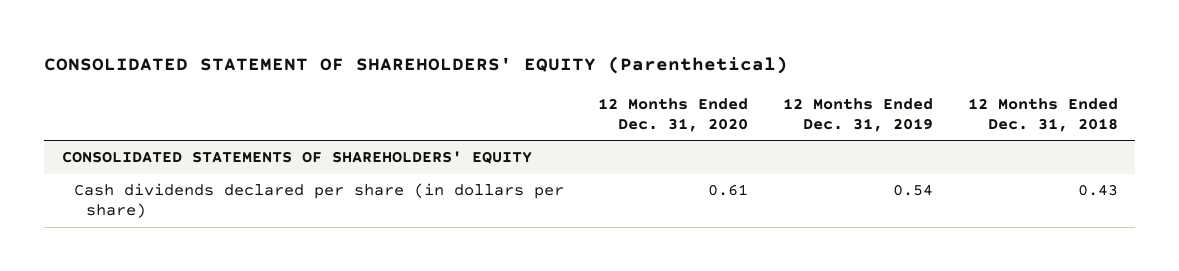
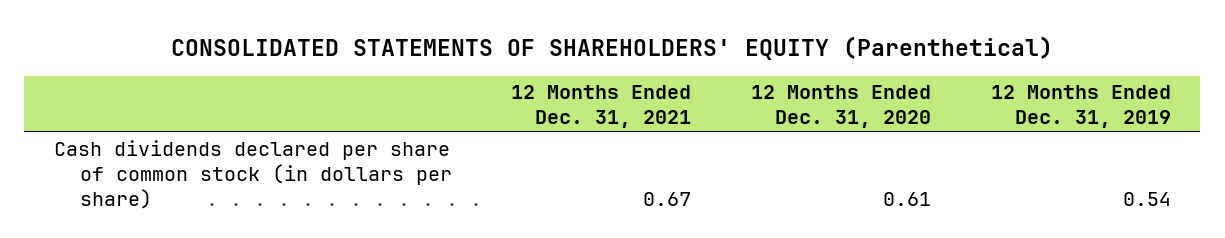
[44,56,789,75] CONSOLIDATED STATEMENT OF SHAREHOLDERS' EQUITY (Parenthetical) -> [171,35,1054,60] CONSOLIDATED STATEMENTS OF SHAREHOLDERS' EQUITY (Parenthetical)
[967,97,1118,132] 12 Months Ended Dec. 31, 2018 -> none
none -> [511,84,692,128] 12 Months Ended Dec. 31, 2021
[61,151,532,165] CONSOLIDATED STATEMENTS OF SHAREHOLDERS' EQUITY -> none
[73,183,564,219] Cash dividends declared per share (in dollars per share) -> [54,140,452,210] Cash dividends declared per share of common stock (in dollars per share)

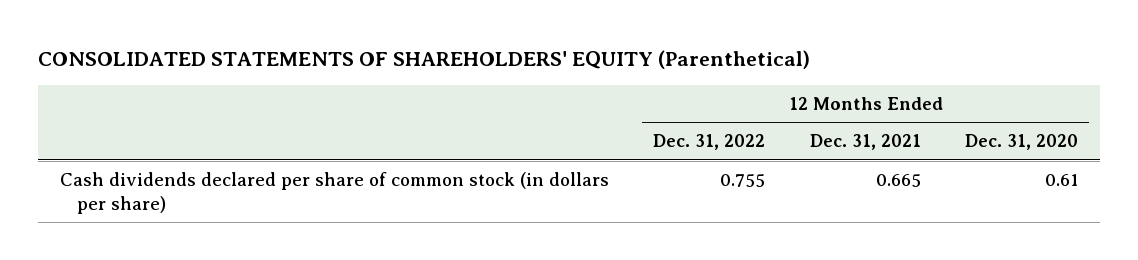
[990,84,1171,128] 12 Months Ended Dec. 31, 2019 -> none
none -> [653,134,766,151] Dec. 31, 2022
[643,192,692,207] 0.67 -> [875,174,921,188] 0.665

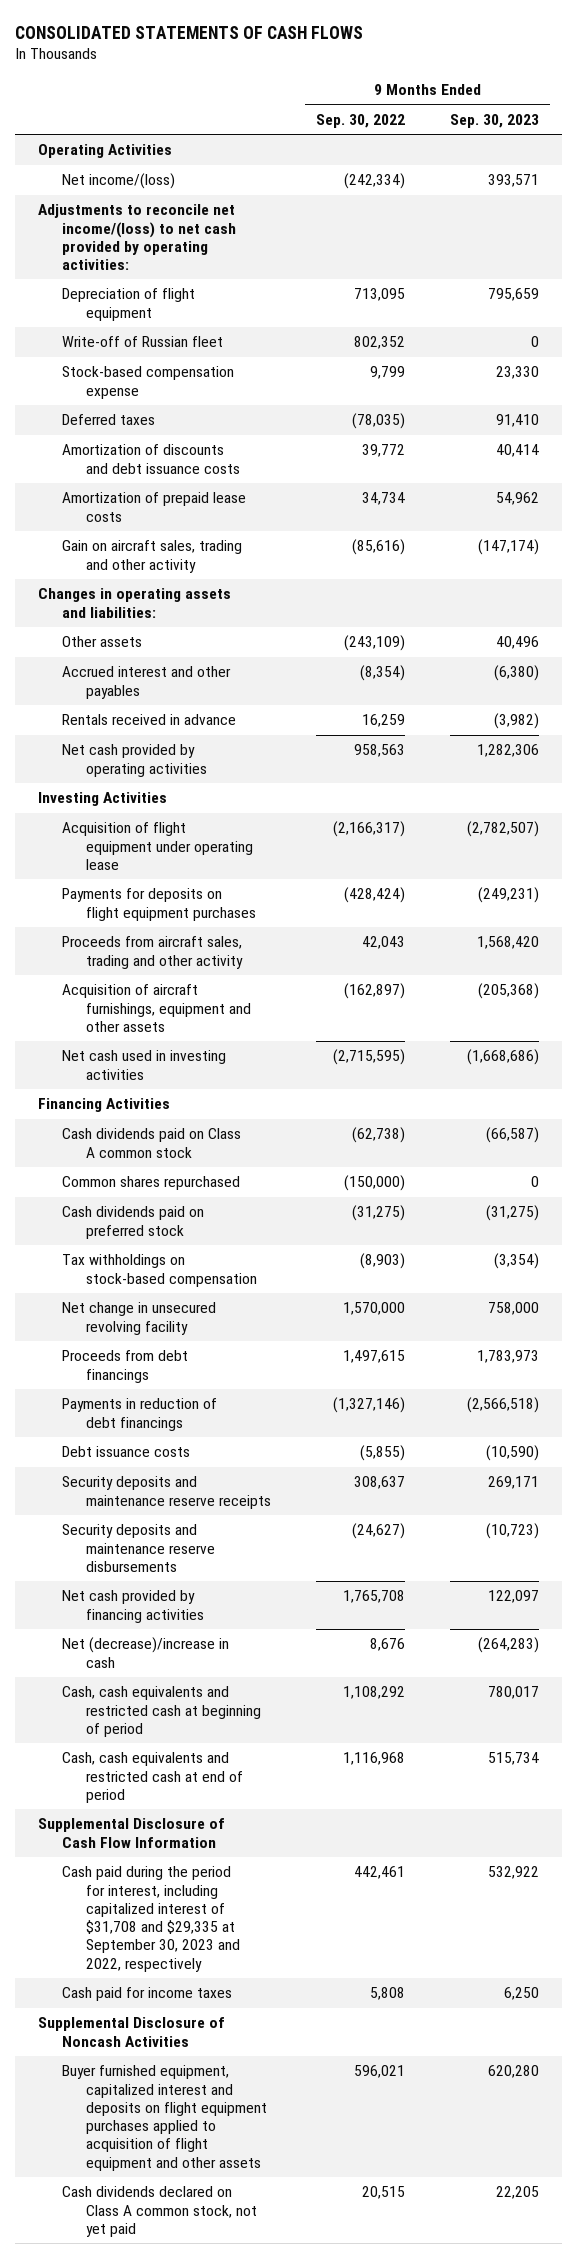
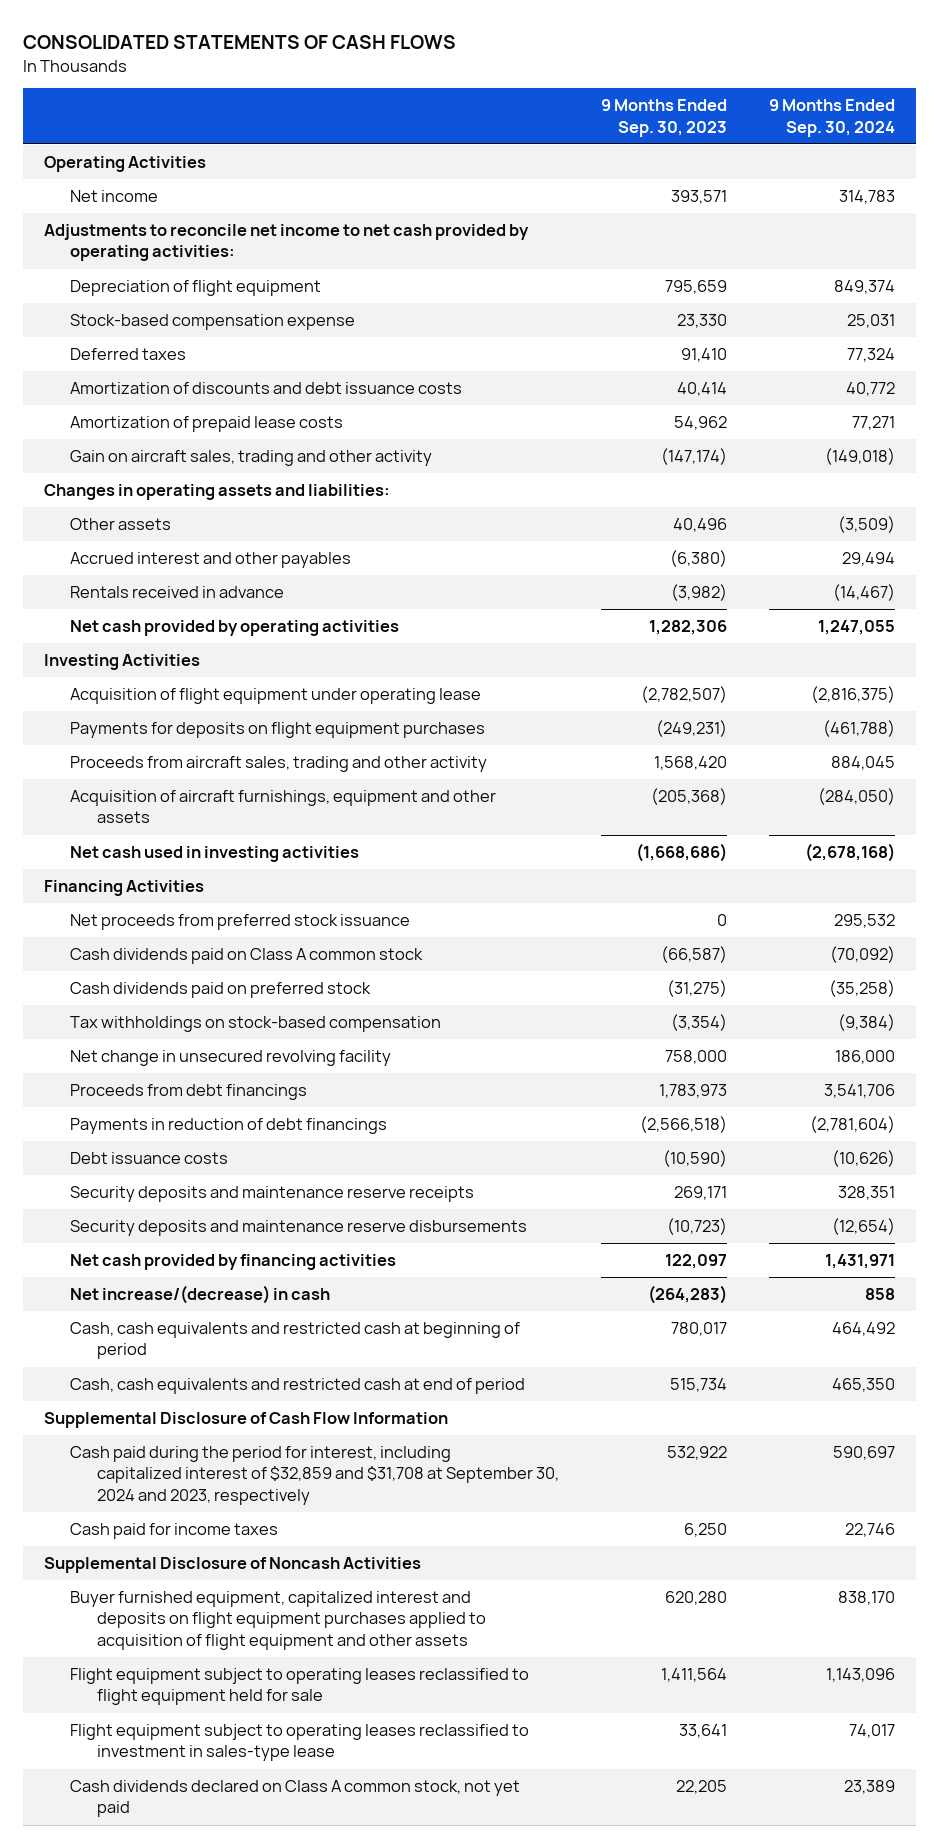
[315,113,405,128] Sep. 30, 2022 -> none
none -> [769,99,896,137] 9 Months Ended Sep. 30, 2024
[61,173,175,190] Net income/(loss) -> [70,190,159,203] Net income
[37,204,236,271] Adjustments to reconcile net income/(loss) to net cash provided by operating activities: -> [43,224,529,262] Adjustments to reconcile net income to net cash provided by operating activities:
[61,336,223,348] Write-off of Russian fleet -> none
none -> [70,914,411,931] Net proceeds from preferred stock issuance
[61,1176,240,1191] Common shares repurchased -> none
[61,1637,229,1668] Net (decrease)/increase in cash -> [70,1285,331,1305] Net increase/(decrease) in cash
[61,1866,240,1972] Cash paid during the period for interest, including capitalized interest of $31,708 and $29,335 at September 30, 2023 and 2022, respectively -> [70,1446,559,1505] Cash paid during the period for interest, including capitalized interest of $32,859 and $31,708 at September 30, 2024 and 2023, respectively
none -> [70,1668,530,1706] Flight equipment subject to operating leases reclassified to flight equipment held for sale
none -> [70,1724,530,1762] Flight equipment subject to operating leases reclassified to investment in sales-type lease

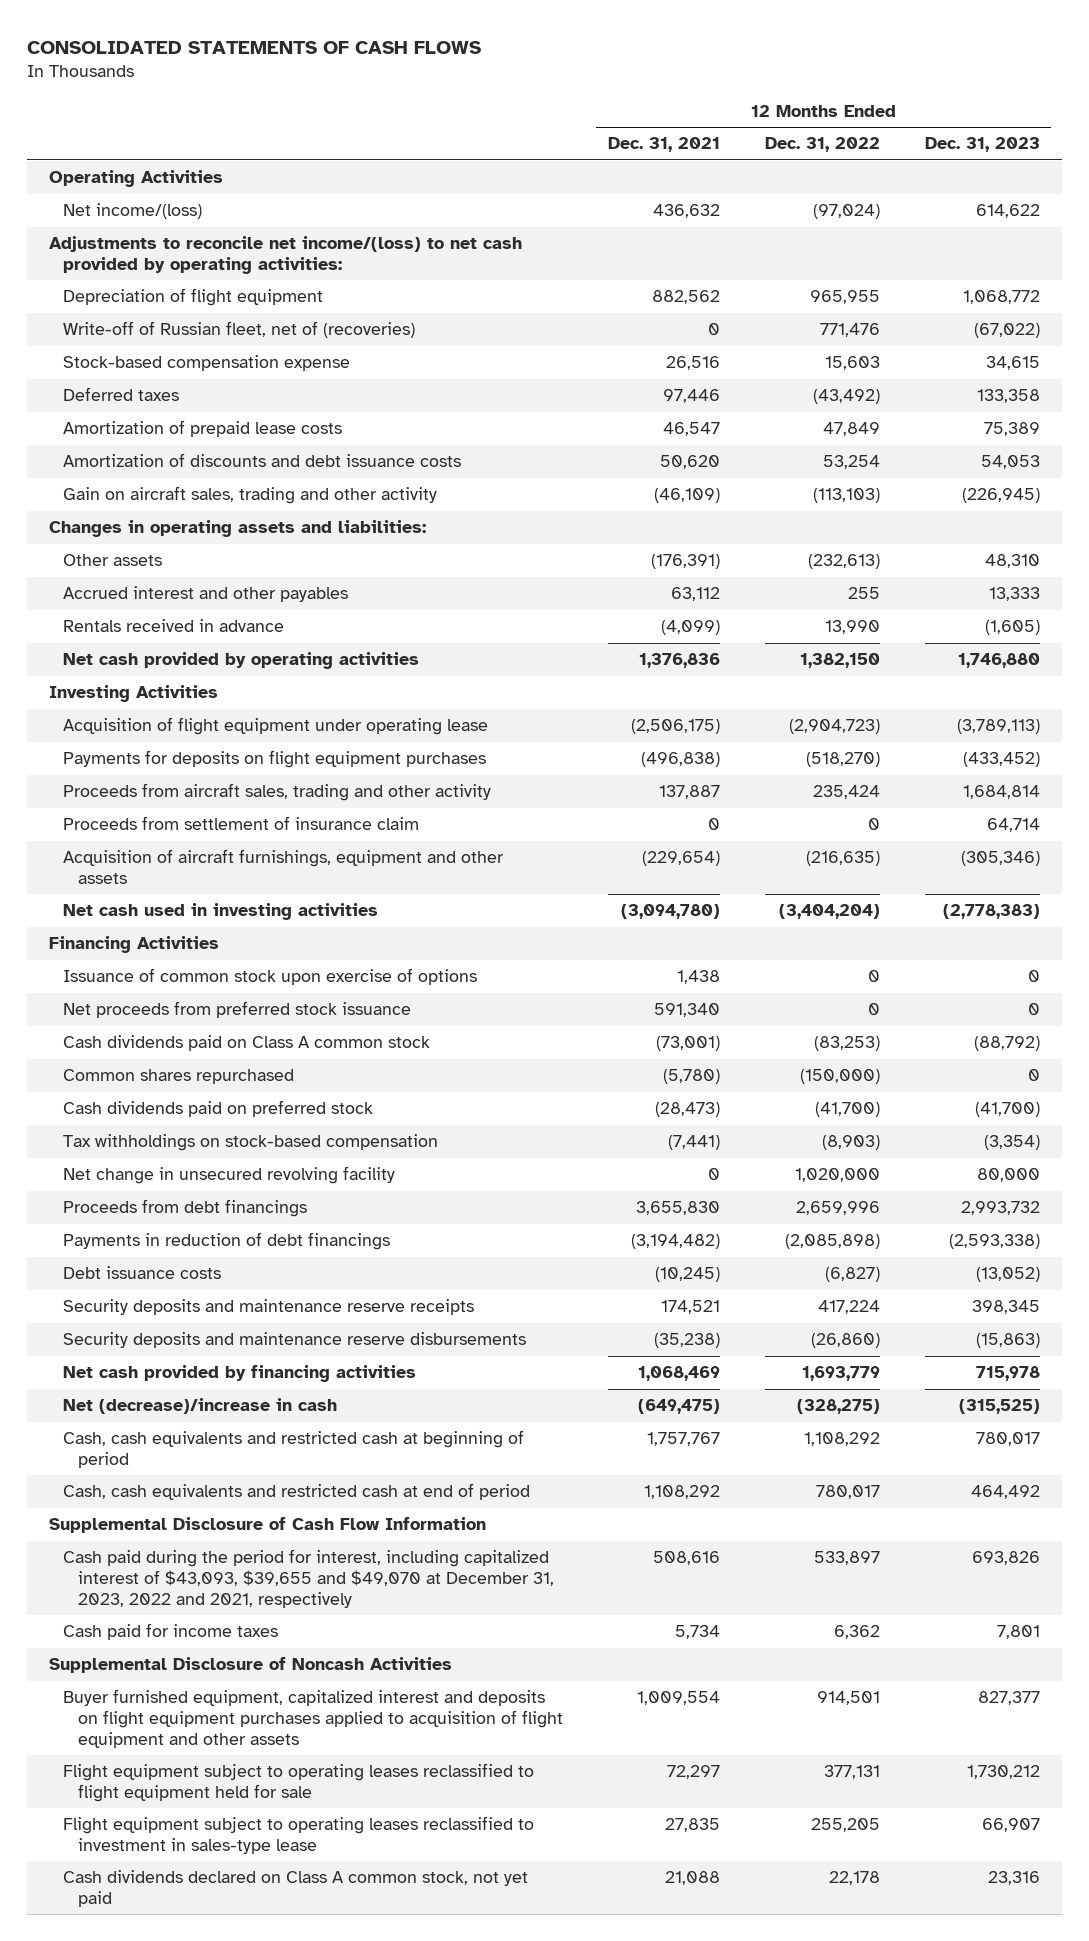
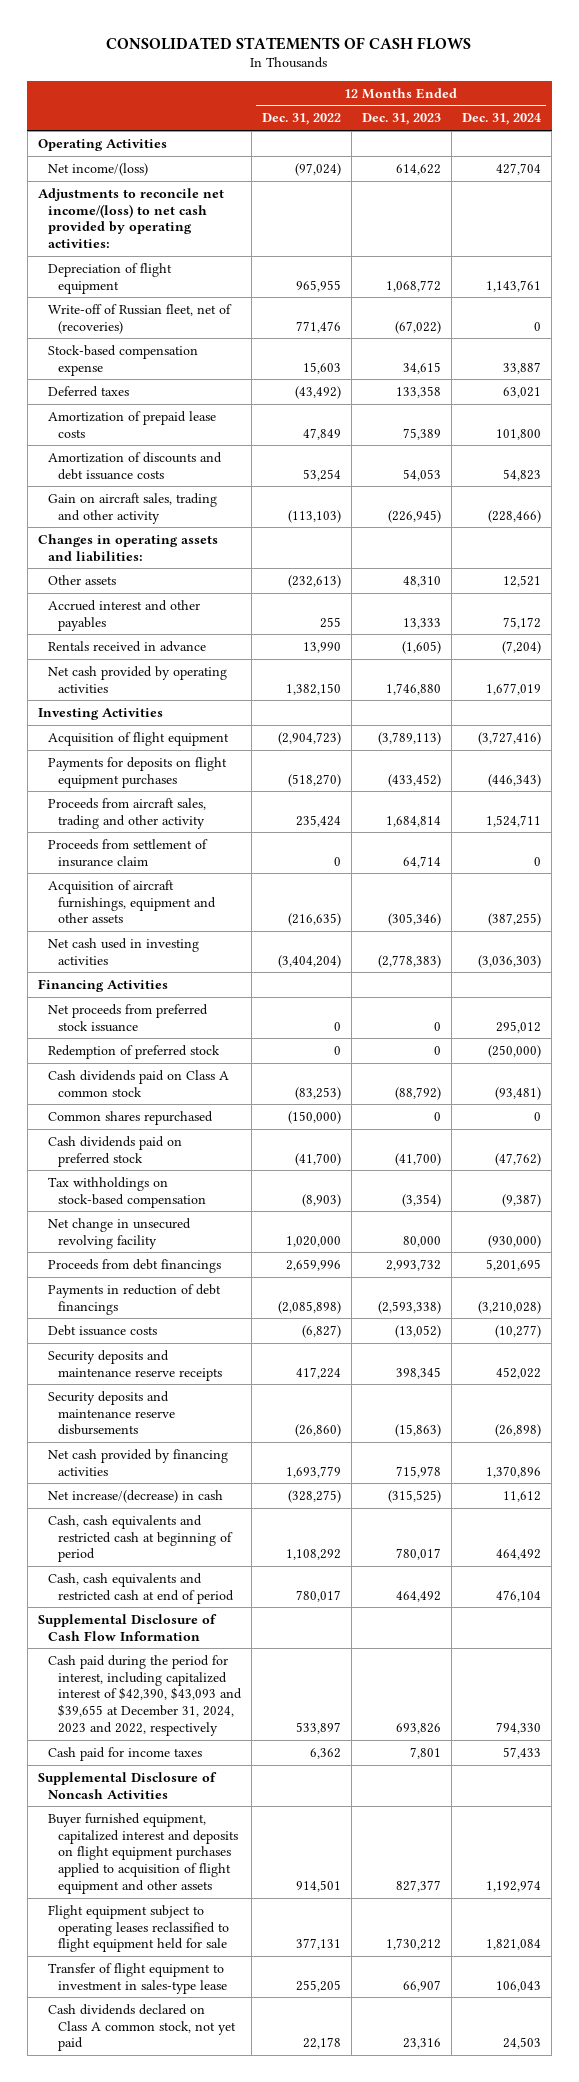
[607,137,720,153] Dec. 31, 2021 -> none
none -> [462,113,542,126] Dec. 31, 2024
[63,717,489,736] Acquisition of flight equipment under operating lease -> [47,731,229,746] Acquisition of flight equipment
[63,968,478,986] Issuance of common stock upon exercise of options -> none
none -> [47,1044,220,1059] Redemption of preferred stock
[63,1398,338,1415] Net (decrease)/increase in cash -> [47,1489,223,1503] Net increase/(decrease) in cash
[63,1549,554,1608] Cash paid during the period for interest, including capitalized interest of $43,093, $39,655 and $49,070 at December 31, 2023, 2022 and 2021, respectively -> [47,1654,242,1736] Cash paid during the period for interest, including capitalized interest of $42,390, $43,093 and $39,655 at December 31, 2024, 2023 and 2022, respectively
[63,1816,535,1855] Flight equipment subject to operating leases reclassified to investment in sales-type lease -> [47,1962,227,1994] Transfer of flight equipment to investment in sales-type lease

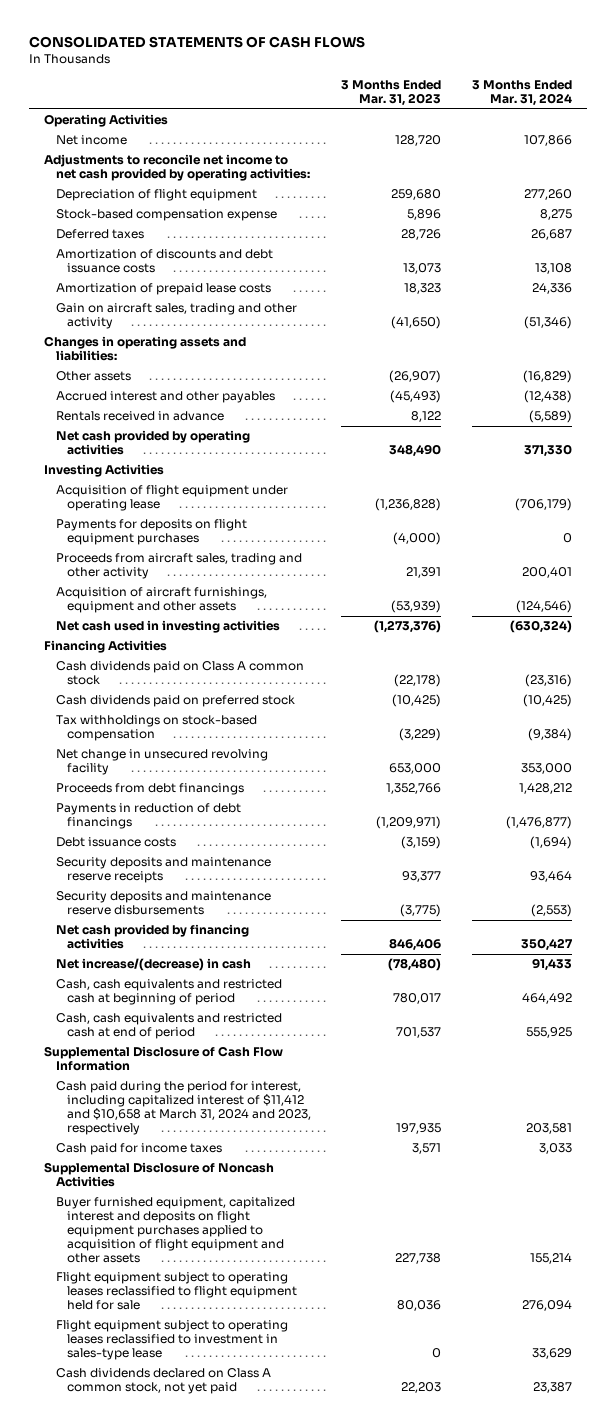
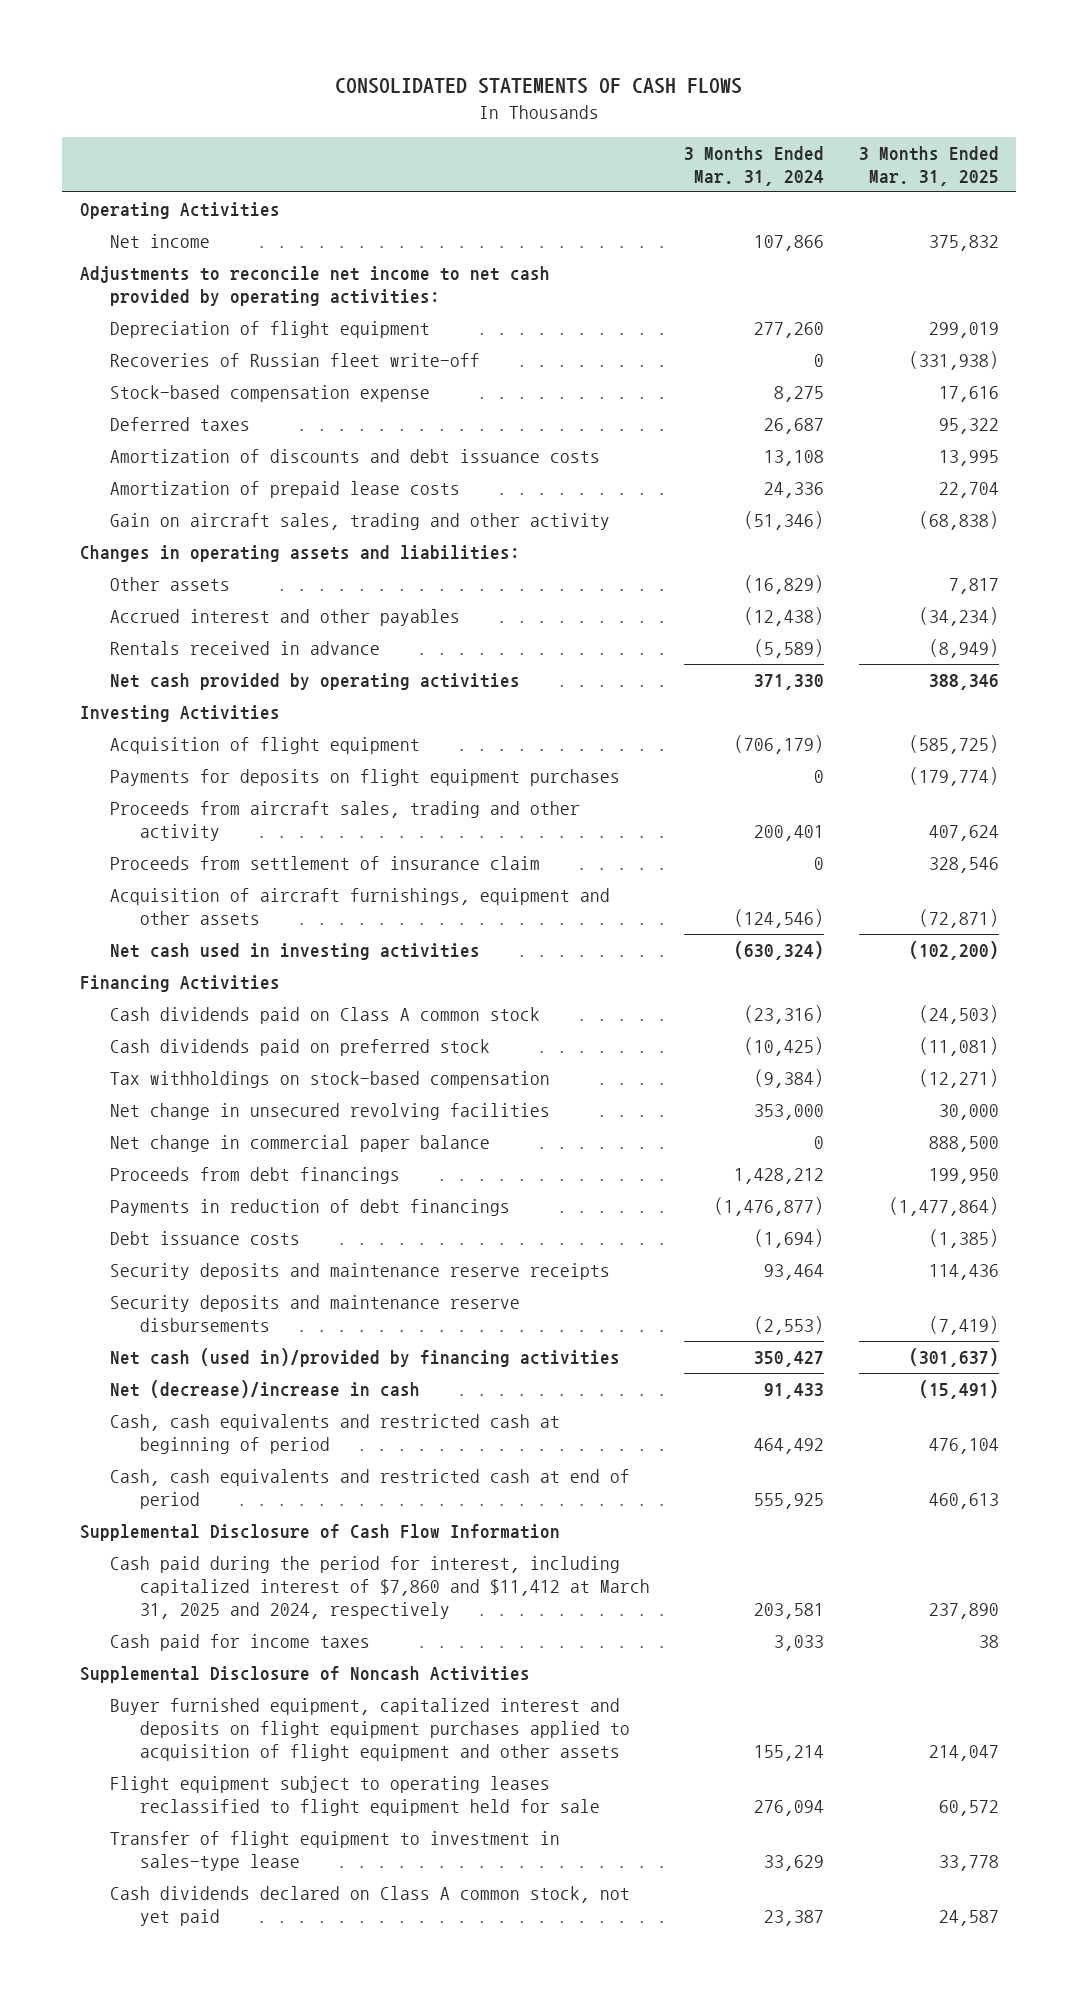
[341,80,442,107] 3 Months Ended Mar. 31, 2023 -> none
none -> [858,146,999,186] 3 Months Ended Mar. 31, 2025
none -> [109,353,480,368] Recoveries of Russian fleet write-off
[55,485,288,512] Acquisition of flight equipment under operating lease -> [109,737,420,755] Acquisition of flight equipment
none -> [109,856,540,871] Proceeds from settlement of insurance claim
[55,749,268,776] Net change in unsecured revolving facility -> [109,1103,550,1121] Net change in unsecured revolving facilities
none -> [109,1135,490,1153] Net change in commercial paper balance
[55,924,249,950] Net cash provided by financing activities -> [109,1348,620,1368] Net cash (used in)/provided by financing activities
[55,958,251,972] Net increase/(decrease) in cash -> [109,1380,420,1399] Net (decrease)/increase in cash
[55,1081,312,1135] Cash paid during the period for interest, including capitalized interest of $11,412 and $10,658 at March 31, 2024 and 2023, respectively -> [109,1556,650,1619] Cash paid during the period for interest, including capitalized interest of $7,860 and $11,412 at March 31, 2025 and 2024, respectively
[55,1320,288,1361] Flight equipment subject to operating leases reclassified to investment in sales-type lease -> [109,1831,560,1872] Transfer of flight equipment to investment in sales-type lease

